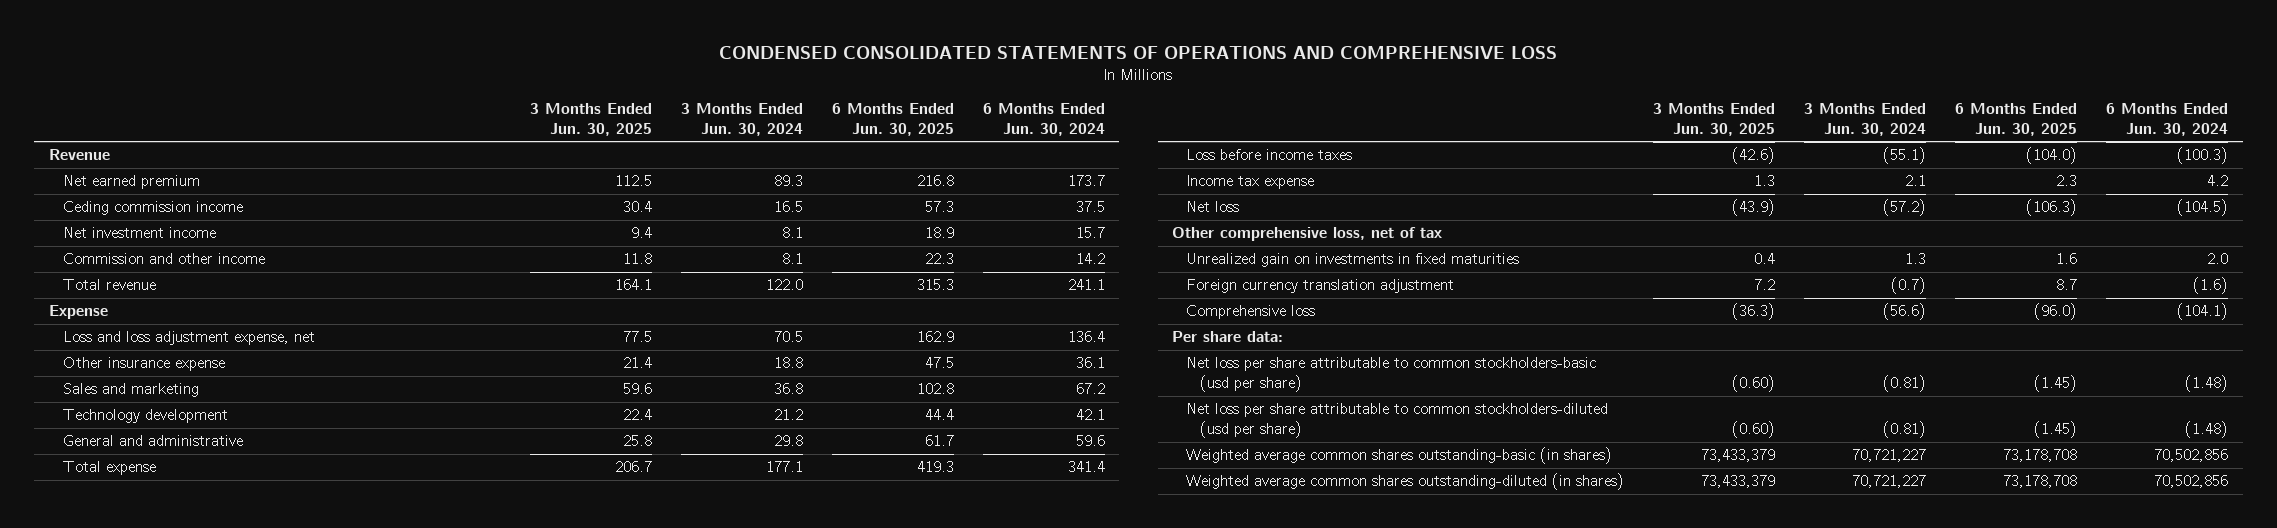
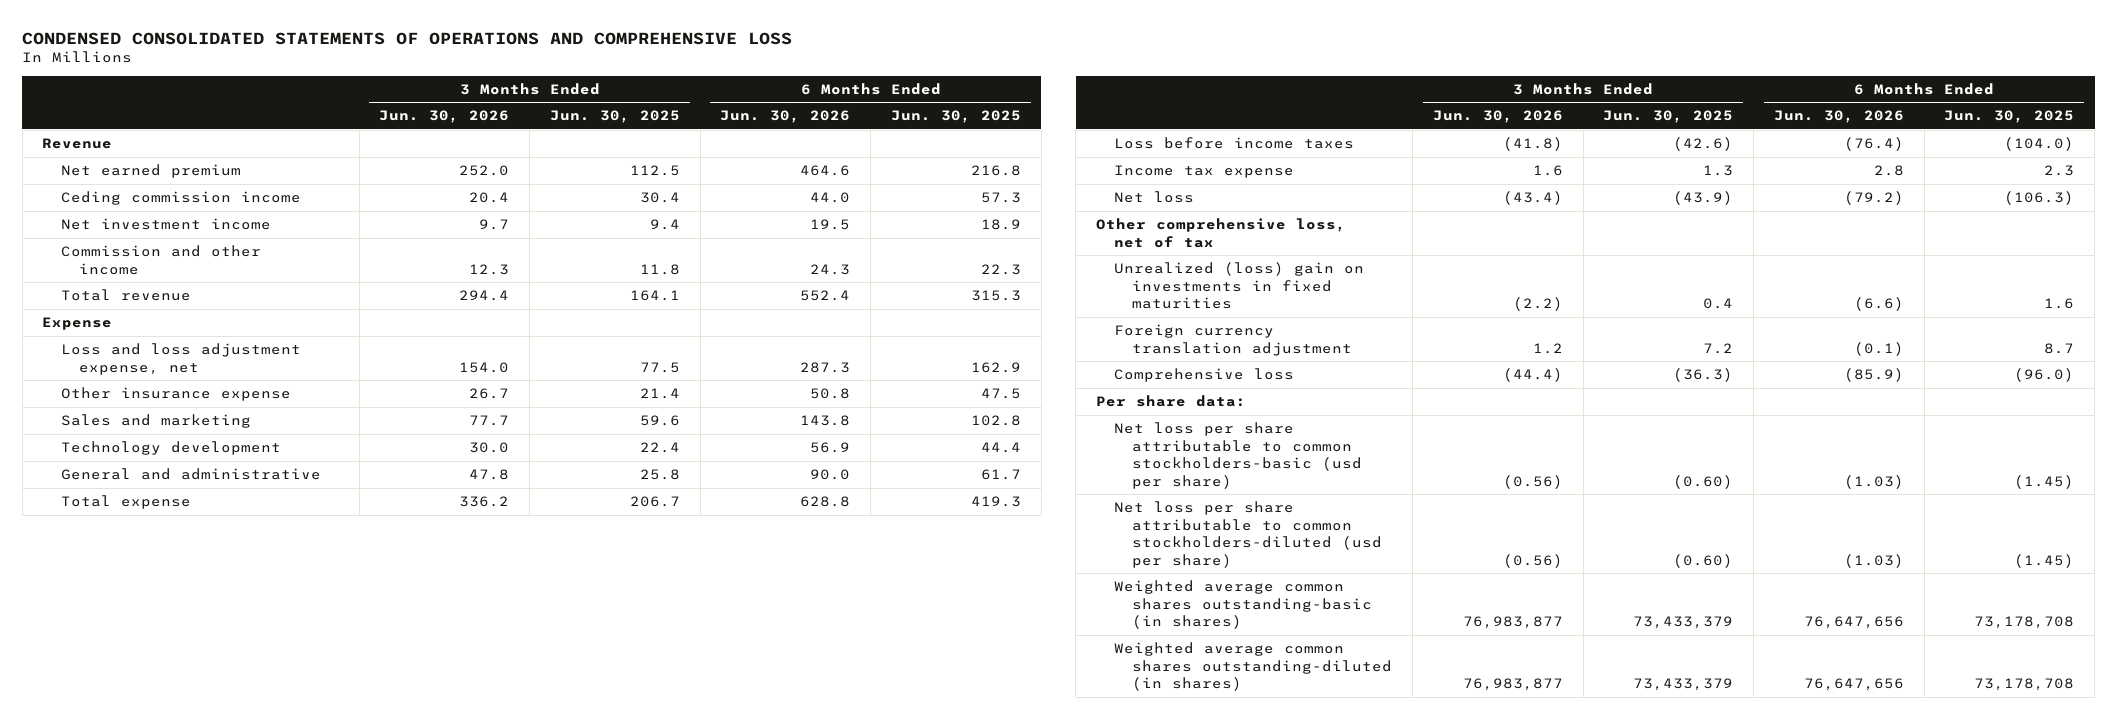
[680,102,803,136] 3 Months Ended Jun. 30, 2024 -> none
[982,102,1105,136] 6 Months Ended Jun. 30, 2024 -> none
none -> [379,110,510,124] Jun. 30, 2026
none -> [720,110,851,124] Jun. 30, 2026
[1186,253,1520,268] Unrealized gain on investments in fixed maturities -> [1114,262,1365,310] Unrealized (loss) gain on investments in fixed maturities

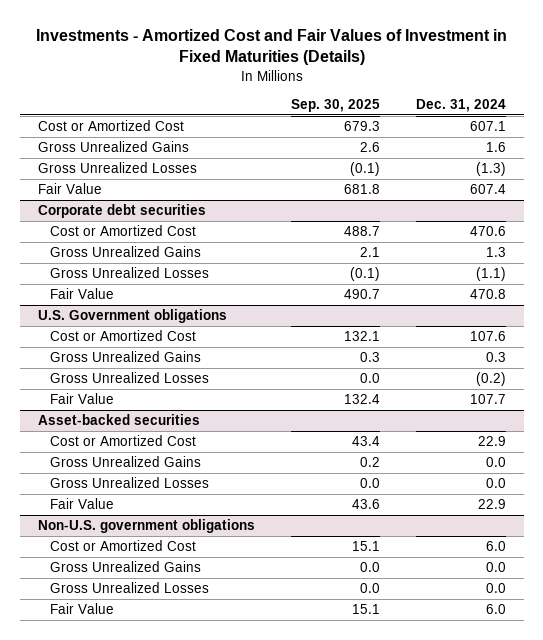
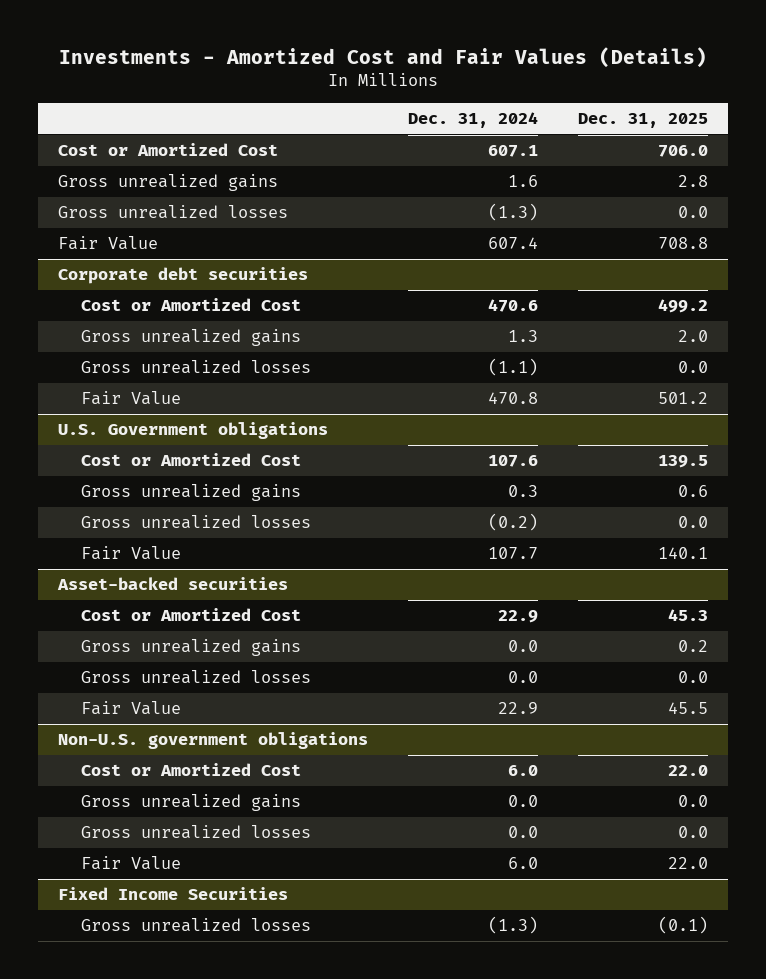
[35,28,507,66] Investments - Amortized Cost and Fair Values of Investment in Fixed Maturities (Details) -> [58,46,707,68] Investments - Amortized Cost and Fair Values (Details)
[290,99,380,113] Sep. 30, 2025 -> none
none -> [577,113,708,129] Dec. 31, 2025
[37,140,189,152] Gross Unrealized Gains -> [57,174,278,192] Gross unrealized gains
[37,161,197,173] Gross Unrealized Losses -> [57,205,288,220] Gross unrealized losses
[50,245,202,257] Gross Unrealized Gains -> [80,329,301,347] Gross unrealized gains
[50,266,210,278] Gross Unrealized Losses -> [80,360,311,375] Gross unrealized losses
[50,350,202,362] Gross Unrealized Gains -> [80,484,301,502] Gross unrealized gains
[50,371,210,383] Gross Unrealized Losses -> [80,515,311,530] Gross unrealized losses
[50,455,202,467] Gross Unrealized Gains -> [80,639,301,657] Gross unrealized gains
[50,476,210,488] Gross Unrealized Losses -> [80,670,311,685] Gross unrealized losses
[50,560,202,572] Gross Unrealized Gains -> [80,794,301,812] Gross unrealized gains
[50,581,210,593] Gross Unrealized Losses -> [80,825,311,840] Gross unrealized losses
none -> [57,887,288,901] Fixed Income Securities
none -> [80,918,311,933] Gross unrealized losses

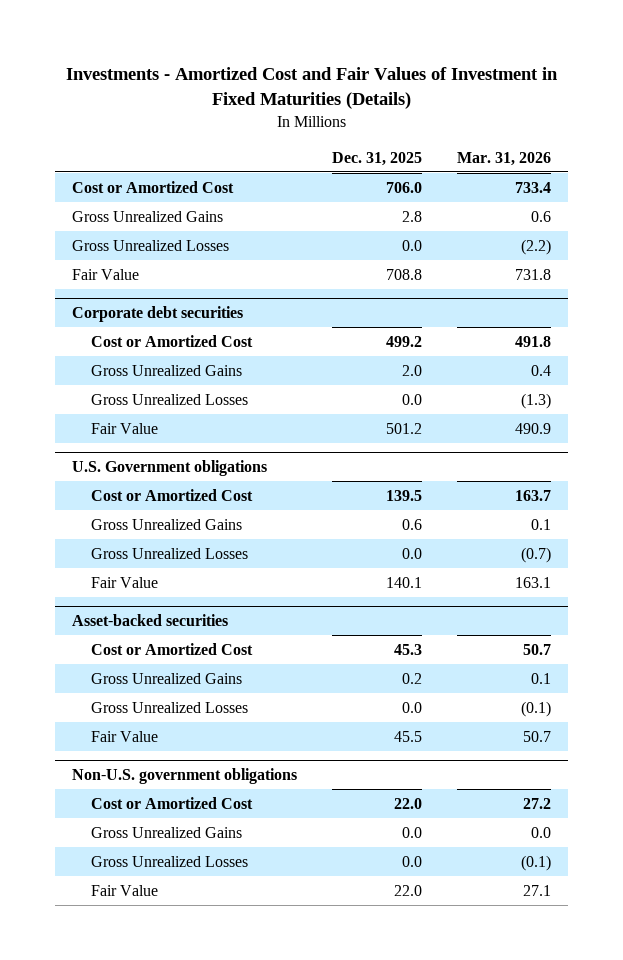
[58,46,707,68] Investments - Amortized Cost and Fair Values (Details) -> [65,67,558,110] Investments - Amortized Cost and Fair Values of Investment in Fixed Maturities (Details)
[407,112,538,129] Dec. 31, 2024 -> none
none -> [457,151,552,166] Mar. 31, 2026
[57,174,278,192] Gross unrealized gains -> [72,210,224,222] Gross Unrealized Gains
[57,205,288,220] Gross unrealized losses -> [72,239,230,251] Gross Unrealized Losses
[80,329,301,347] Gross unrealized gains -> [91,364,243,376] Gross Unrealized Gains
[80,360,311,375] Gross unrealized losses -> [91,393,249,405] Gross Unrealized Losses
[80,484,301,502] Gross unrealized gains -> [91,518,243,530] Gross Unrealized Gains
[80,515,311,530] Gross unrealized losses -> [91,547,249,559] Gross Unrealized Losses
[80,639,301,657] Gross unrealized gains -> [91,672,243,684] Gross Unrealized Gains
[80,670,311,685] Gross unrealized losses -> [91,701,249,713] Gross Unrealized Losses
[80,794,301,812] Gross unrealized gains -> [91,826,243,838] Gross Unrealized Gains
[80,825,311,840] Gross unrealized losses -> [91,855,249,867] Gross Unrealized Losses
[57,887,288,901] Fixed Income Securities -> none
[80,918,311,933] Gross unrealized losses -> none

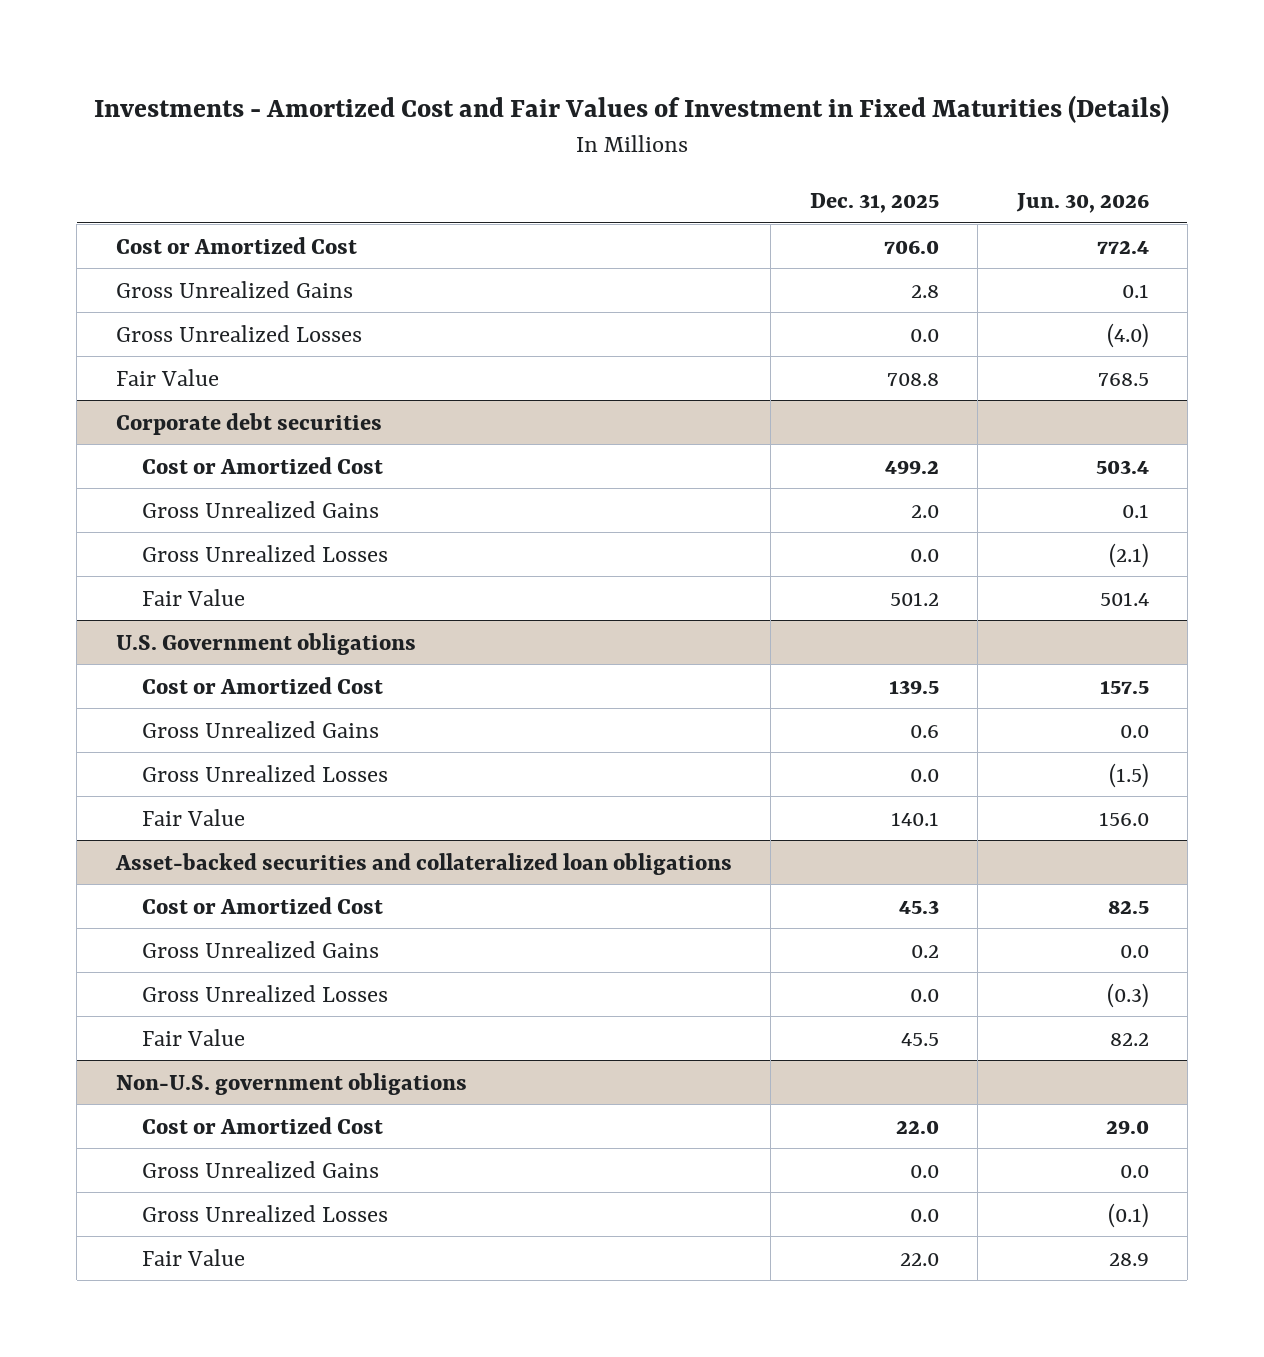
[457,151,552,166] Mar. 31, 2026 -> none
none -> [1015,192,1149,213] Jun. 30, 2026
[72,614,229,627] Asset-backed securities -> [114,852,732,875] Asset-backed securities and collateralized loan obligations

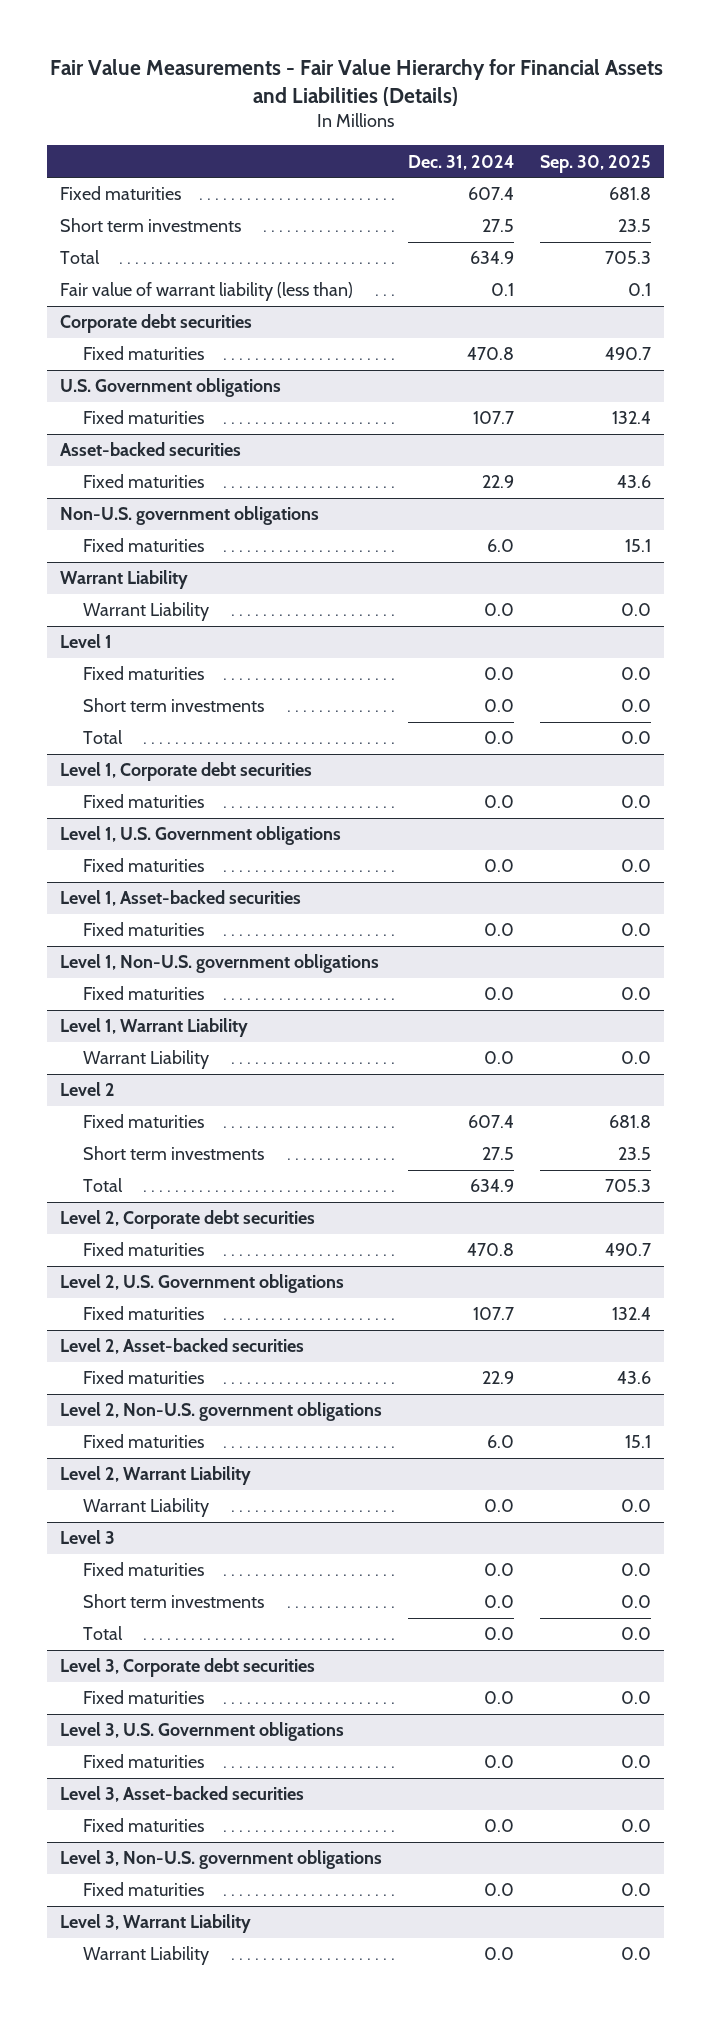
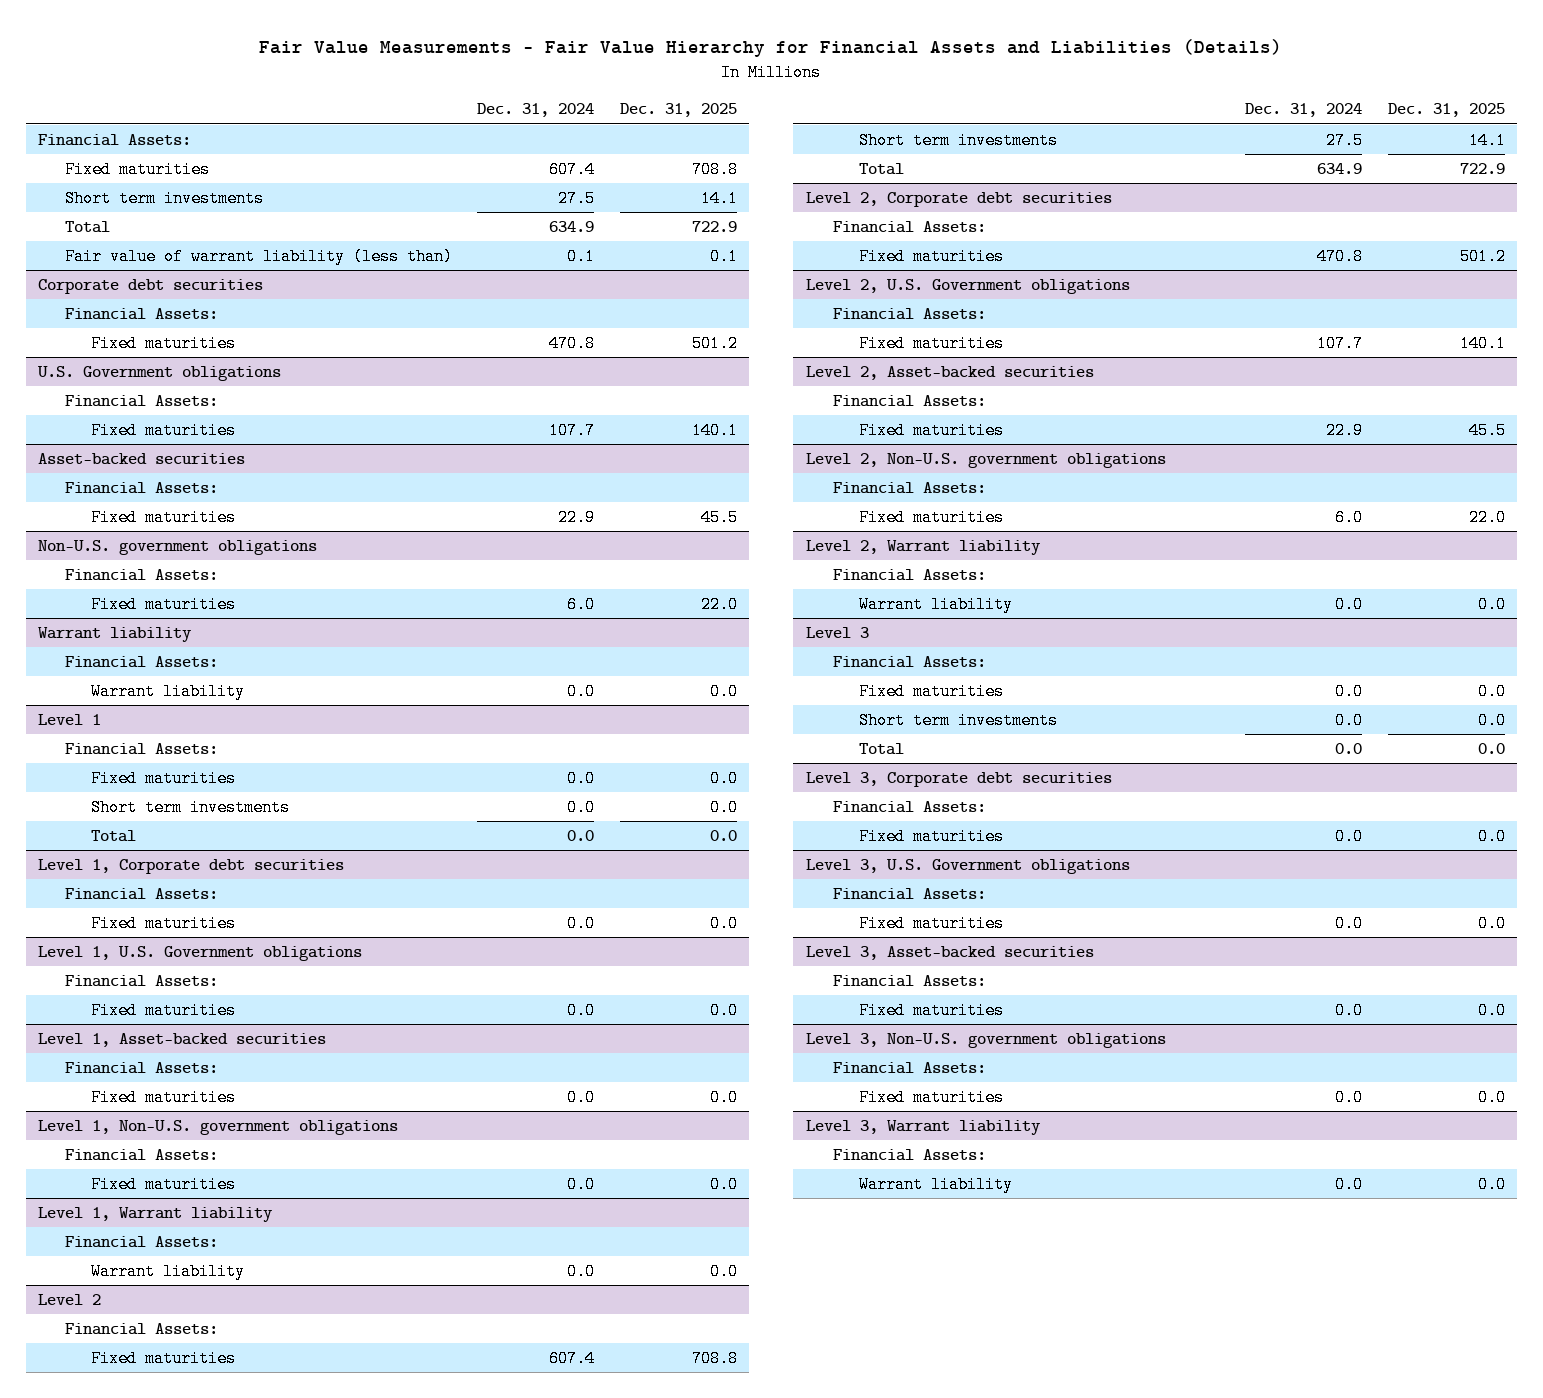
[540,154,652,173] Sep. 30, 2025 -> none
none -> [619,103,737,118] Dec. 31, 2025
none -> [38,134,192,147] Financial Assets:
none -> [64,308,218,321] Financial Assets:
none -> [64,395,218,408] Financial Assets:
none -> [64,482,218,495] Financial Assets:
none -> [64,569,218,582] Financial Assets:
[59,570,188,590] Warrant Liability -> [38,627,193,643] Warrant liability
none -> [64,656,218,669] Financial Assets:
[82,602,209,622] Warrant Liability -> [91,683,246,701] Warrant liability
none -> [64,743,218,756] Financial Assets:
none -> [64,888,218,901] Financial Assets:
none -> [64,975,218,988] Financial Assets:
none -> [64,1062,218,1075] Financial Assets:
none -> [64,1149,218,1162] Financial Assets:
[59,1018,248,1038] Level 1, Warrant Liability -> [38,1207,274,1223] Level 1, Warrant liability
none -> [64,1236,218,1249] Financial Assets:
[82,1050,209,1070] Warrant Liability -> [91,1263,246,1281] Warrant liability
none -> [64,1323,218,1336] Financial Assets:
none -> [832,221,986,234] Financial Assets:
none -> [832,308,986,321] Financial Assets:
none -> [832,395,986,408] Financial Assets:
none -> [832,482,986,495] Financial Assets:
[59,1466,251,1486] Level 2, Warrant Liability -> [806,540,1042,556] Level 2, Warrant liability
none -> [832,569,986,582] Financial Assets:
[82,1498,209,1518] Warrant Liability -> [859,596,1014,614] Warrant liability
none -> [832,656,986,669] Financial Assets:
none -> [832,801,986,814] Financial Assets:
none -> [832,888,986,901] Financial Assets:
none -> [832,975,986,988] Financial Assets:
none -> [832,1062,986,1075] Financial Assets:
[59,1914,251,1934] Level 3, Warrant Liability -> [806,1120,1042,1136] Level 3, Warrant liability
none -> [832,1149,986,1162] Financial Assets:
[82,1946,209,1966] Warrant Liability -> [859,1176,1014,1194] Warrant liability

